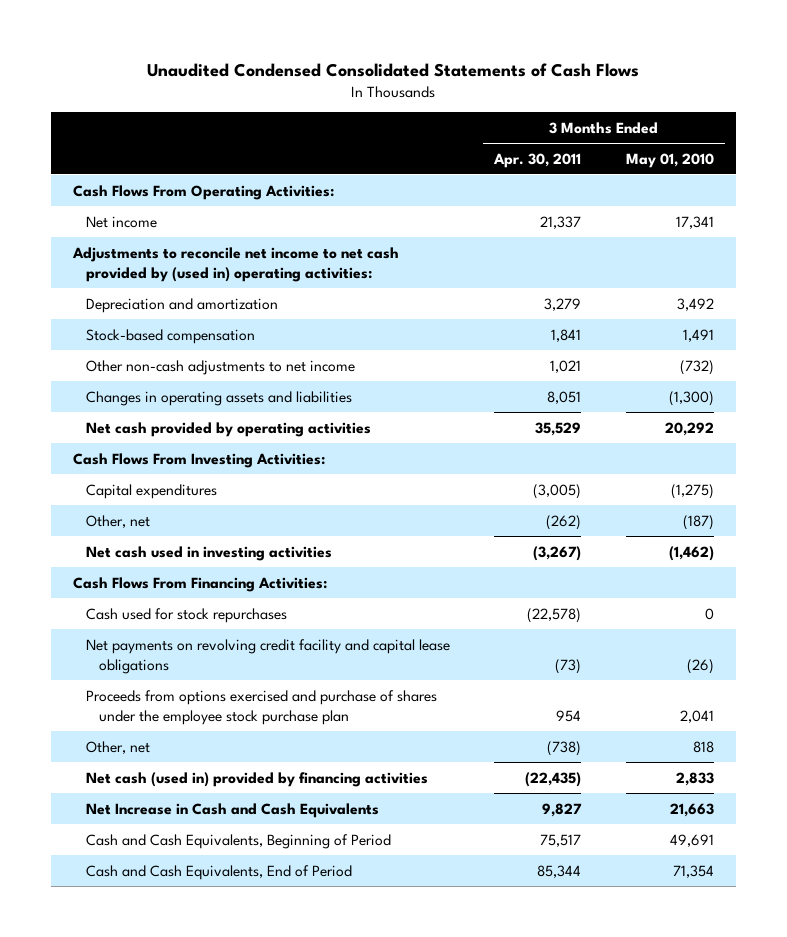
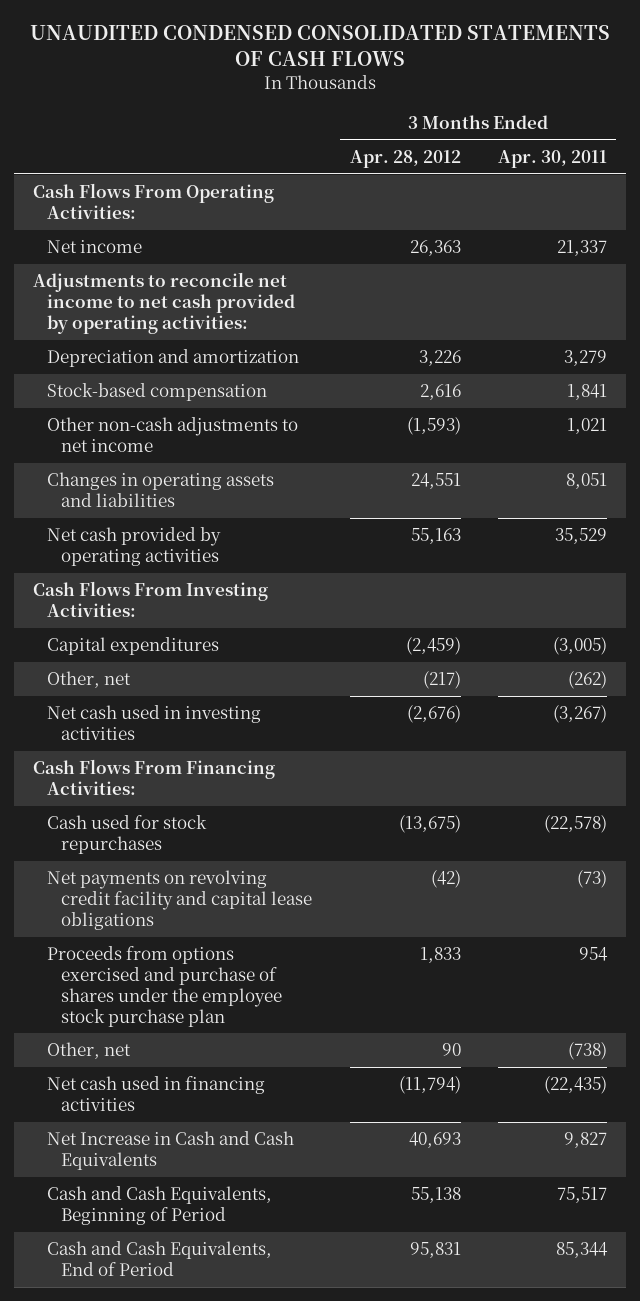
[147,62,640,77] Unaudited Condensed Consolidated Statements of Cash Flows -> [29,25,610,67] UNAUDITED CONDENSED CONSOLIDATED STATEMENTS OF CASH FLOWS
[625,152,714,168] May 01, 2010 -> none
none -> [349,149,461,168] Apr. 28, 2012
[72,246,400,282] Adjustments to reconcile net income to net cash provided by (used in) operating activities: -> [32,272,296,334] Adjustments to reconcile net income to net cash provided by operating activities:
[86,771,429,787] Net cash (used in) provided by financing activities -> [47,1076,266,1111] Net cash used in financing activities

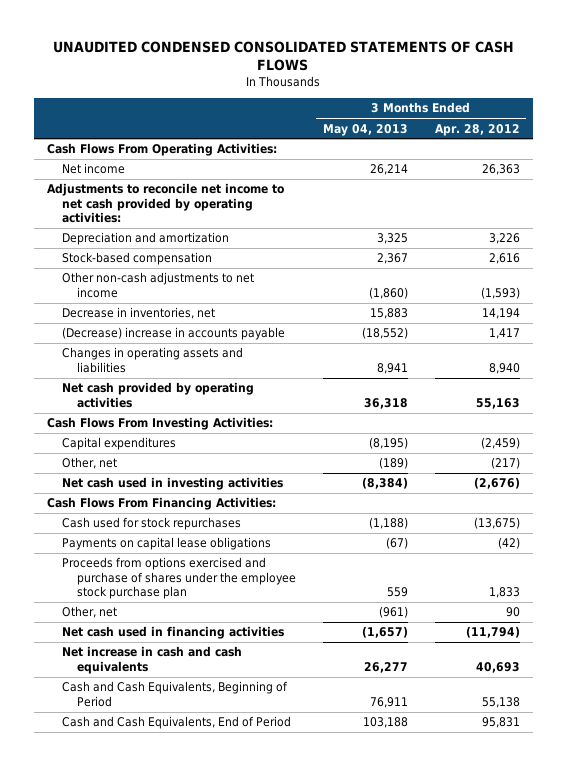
[498,149,608,168] Apr. 30, 2011 -> none
none -> [322,123,408,136] May 04, 2013
none -> [62,307,216,320] Decrease in inventories, net
none -> [62,327,286,341] (Decrease) increase in accounts payable
[410,473,461,490] 24,551 -> [488,362,520,374] 8,940
[47,870,313,930] Net payments on revolving credit facility and capital lease obligations -> [62,537,272,551] Payments on capital lease obligations
[47,1131,295,1170] Net Increase in Cash and Cash Equivalents -> [62,646,243,674] Net increase in cash and cash equivalents

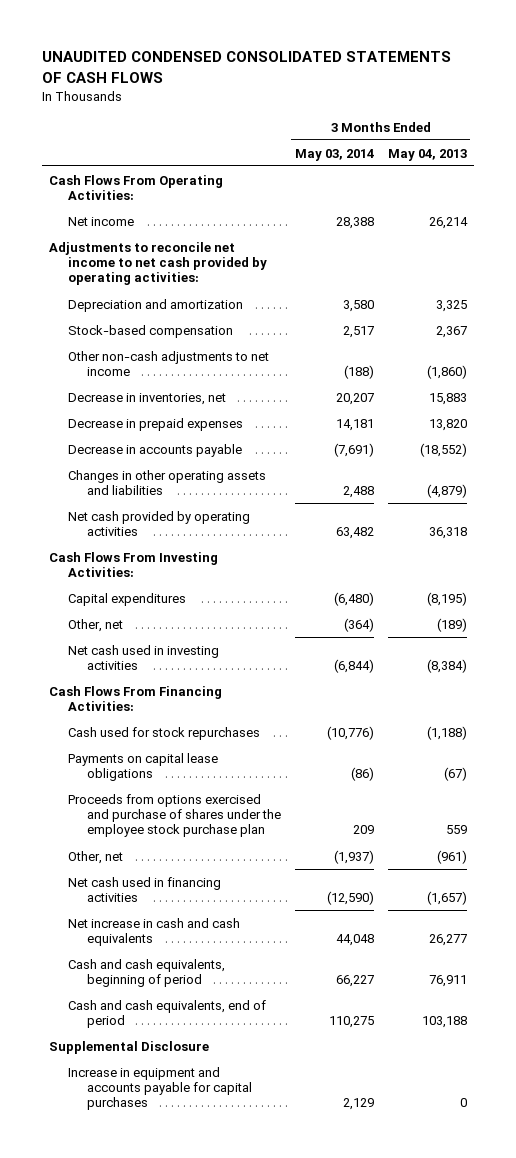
[434,123,520,136] Apr. 28, 2012 -> none
none -> [294,148,374,161] May 03, 2014
none -> [67,417,243,431] Decrease in prepaid expenses
[62,327,286,341] (Decrease) increase in accounts payable -> [67,443,242,457] Decrease in accounts payable
[62,347,244,373] Changes in operating assets and liabilities -> [67,469,266,495] Changes in other operating assets and liabilities
[376,362,408,374] 8,941 -> [426,483,467,498] (4,879)
[62,681,289,707] Cash and Cash Equivalents, Beginning of Period -> [67,958,225,987] Cash and cash equivalents, beginning of period
[62,716,292,730] Cash and Cash Equivalents, End of Period -> [67,999,266,1028] Cash and cash equivalents, end of period
none -> [48,1040,209,1054] Supplemental Disclosure
none -> [67,1066,252,1111] Increase in equipment and accounts payable for capital purchases

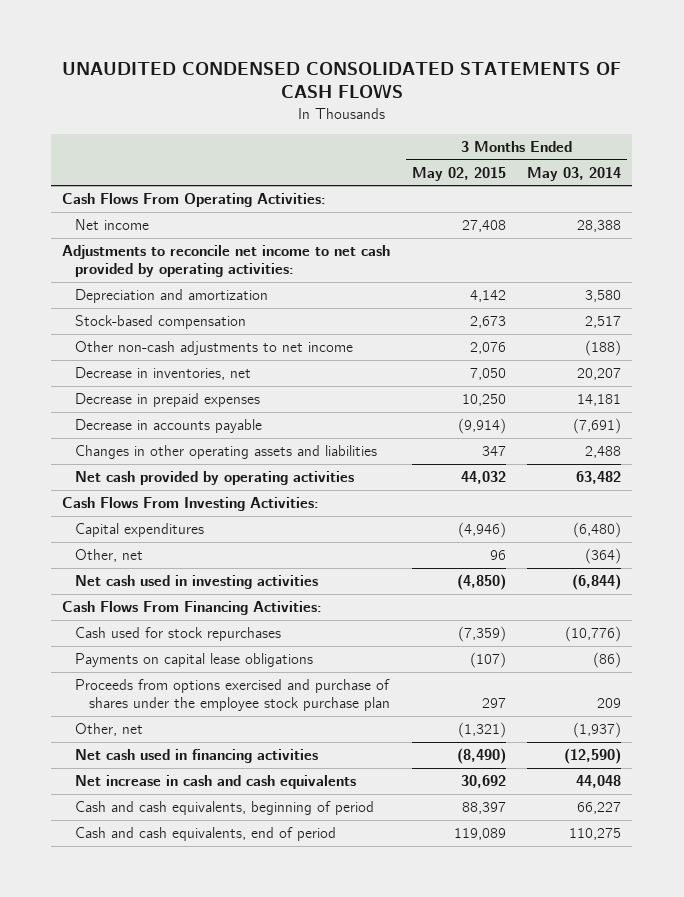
[387,148,467,161] May 04, 2013 -> none
none -> [411,166,506,181] May 02, 2015
[48,1040,209,1054] Supplemental Disclosure -> none
[67,1066,252,1111] Increase in equipment and accounts payable for capital purchases -> none

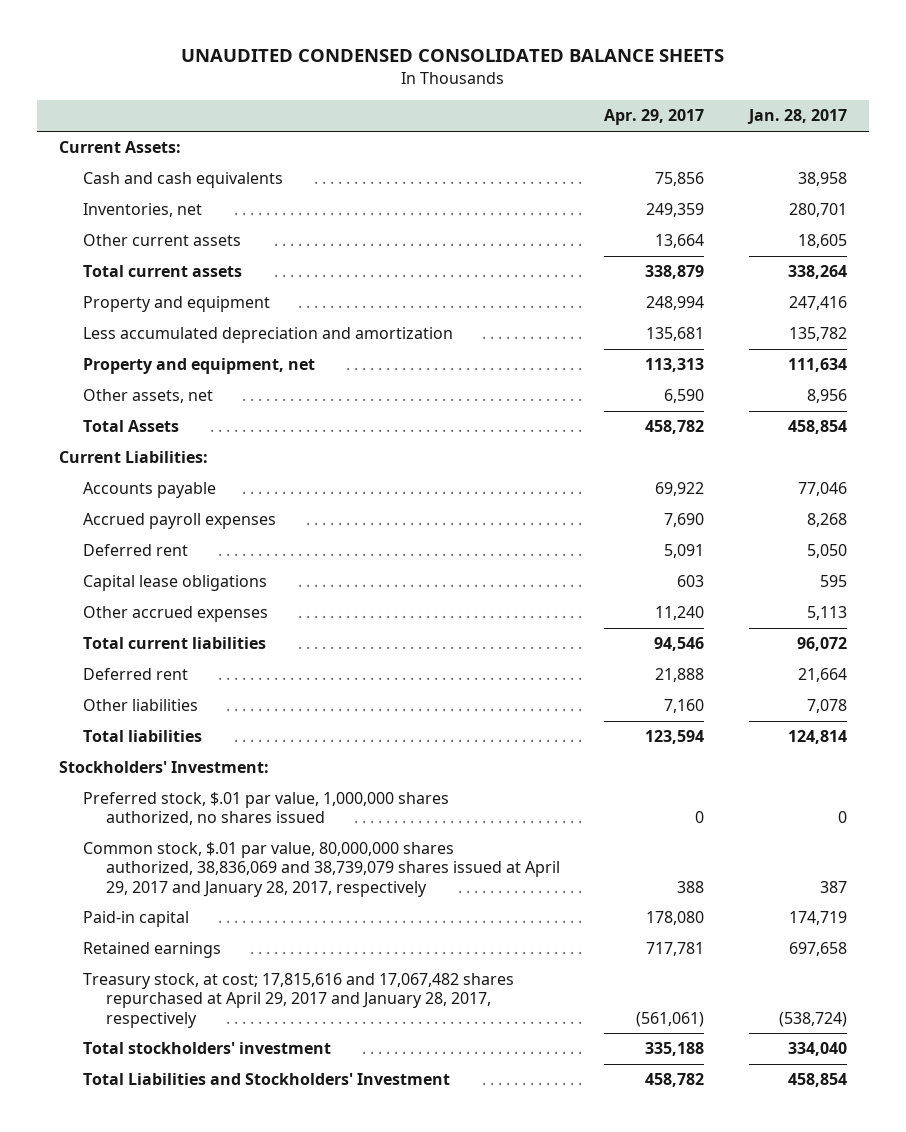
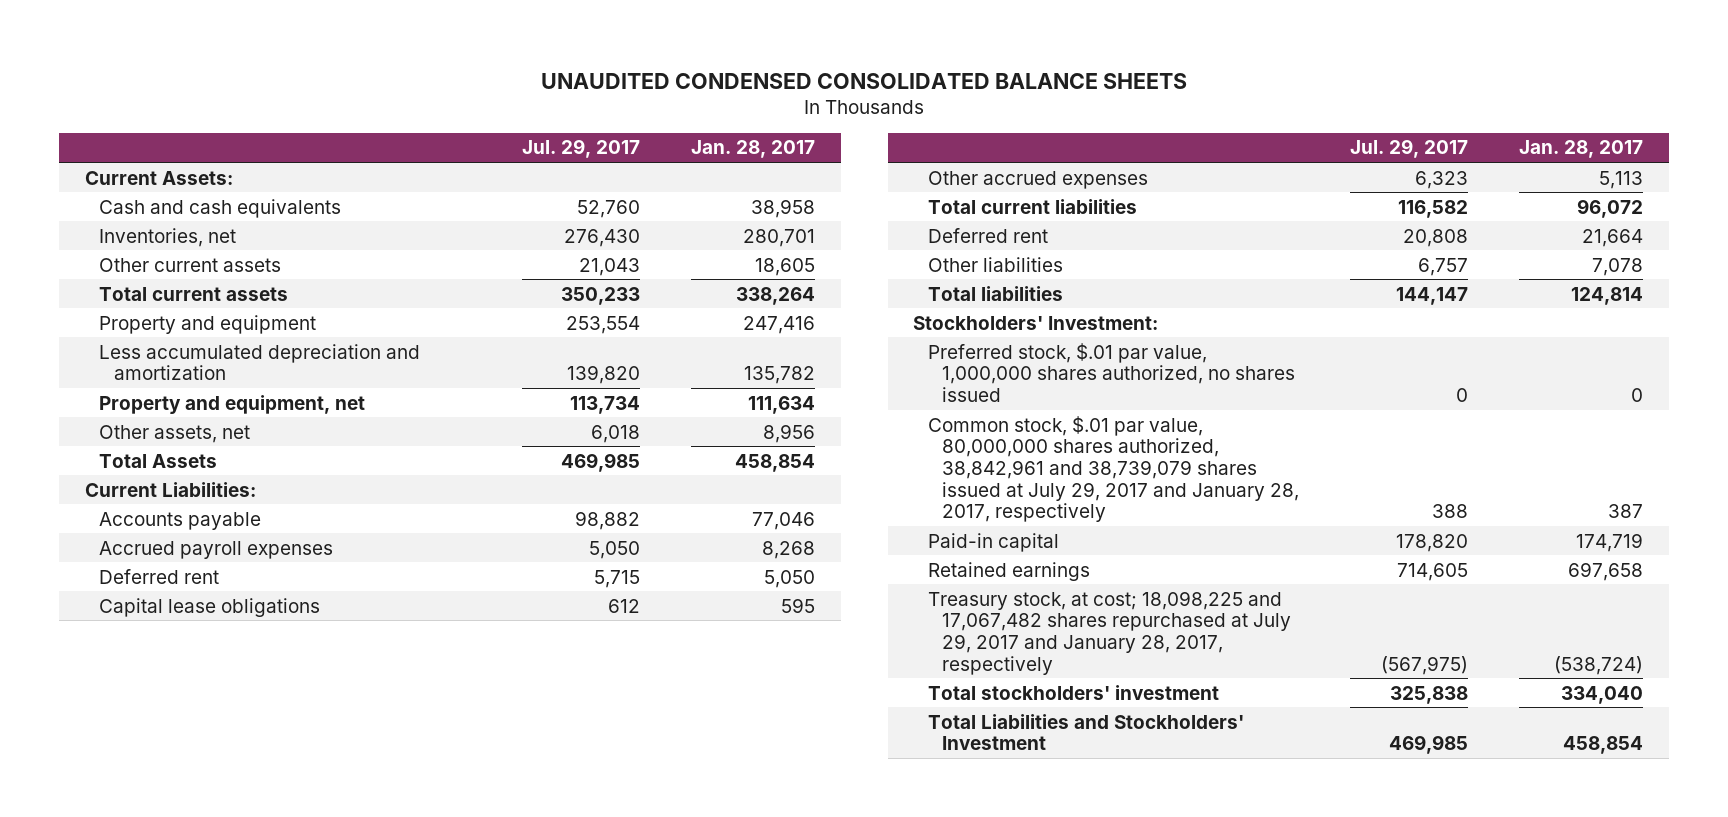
[604,109,705,126] Apr. 29, 2017 -> none
none -> [522,139,641,159] Jul. 29, 2017
[82,842,561,897] Common stock, $.01 par value, 80,000,000 shares authorized, 38,836,069 and 38,739,079 shares issued at April 29, 2017 and January 28, 2017, respectively -> [927,415,1300,523] Common stock, $.01 par value, 80,000,000 shares authorized, 38,842,961 and 38,739,079 shares issued at July 29, 2017 and January 28, 2017, respectively
[82,973,514,1028] Treasury stock, at cost; 17,815,616 and 17,067,482 shares repurchased at April 29, 2017 and January 28, 2017, respectively -> [927,590,1292,675] Treasury stock, at cost; 18,098,225 and 17,067,482 shares repurchased at July 29, 2017 and January 28, 2017, respectively

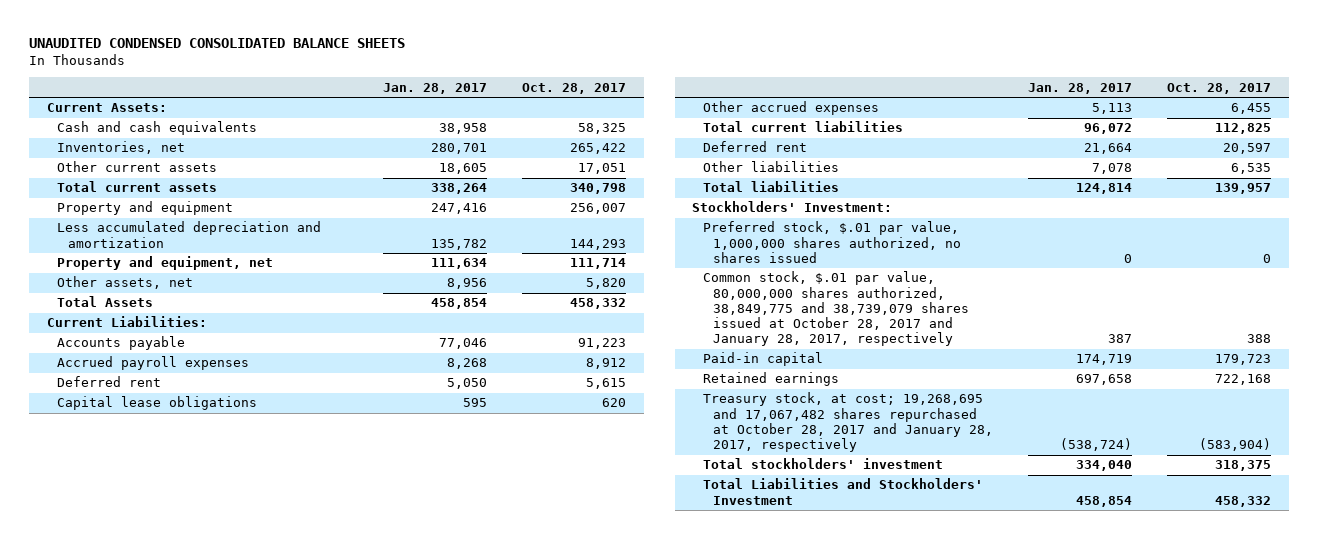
[522,139,641,159] Jul. 29, 2017 -> none
none -> [522,82,627,94] Oct. 28, 2017
[927,415,1300,523] Common stock, $.01 par value, 80,000,000 shares authorized, 38,842,961 and 38,739,079 shares issued at July 29, 2017 and January 28, 2017, respectively -> [702,271,969,347] Common stock, $.01 par value, 80,000,000 shares authorized, 38,849,775 and 38,739,079 shares issued at October 28, 2017 and January 28, 2017, respectively
[927,590,1292,675] Treasury stock, at cost; 18,098,225 and 17,067,482 shares repurchased at July 29, 2017 and January 28, 2017, respectively -> [702,392,993,453] Treasury stock, at cost; 19,268,695 and 17,067,482 shares repurchased at October 28, 2017 and January 28, 2017, respectively

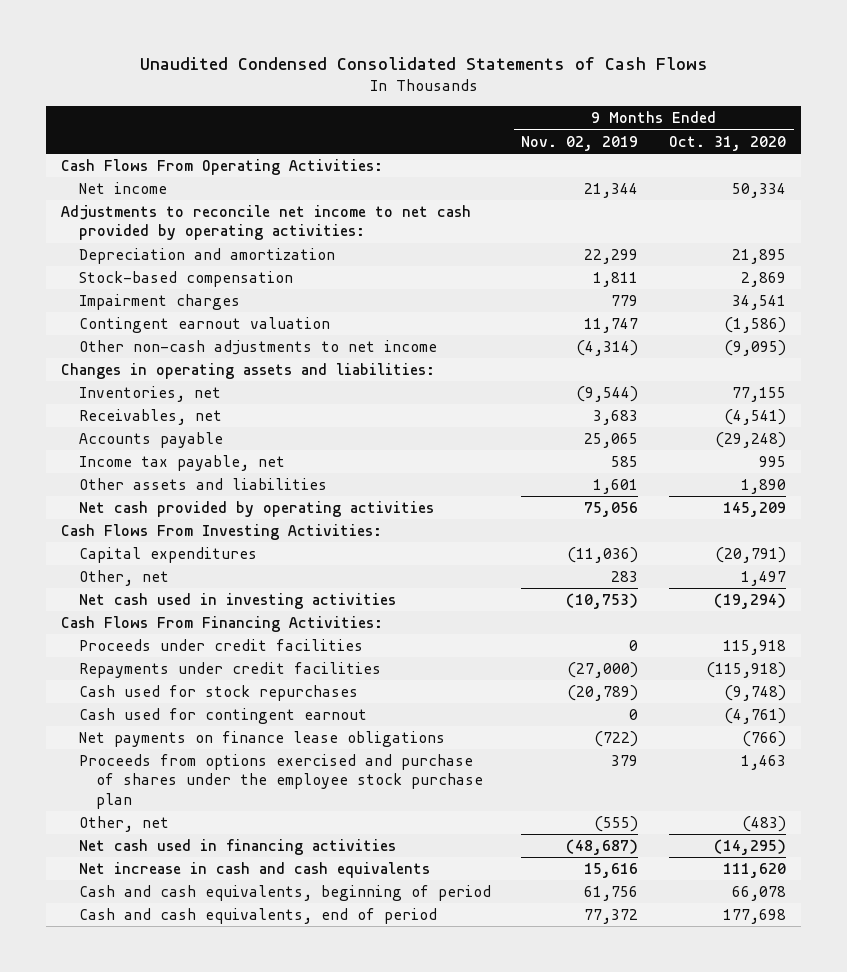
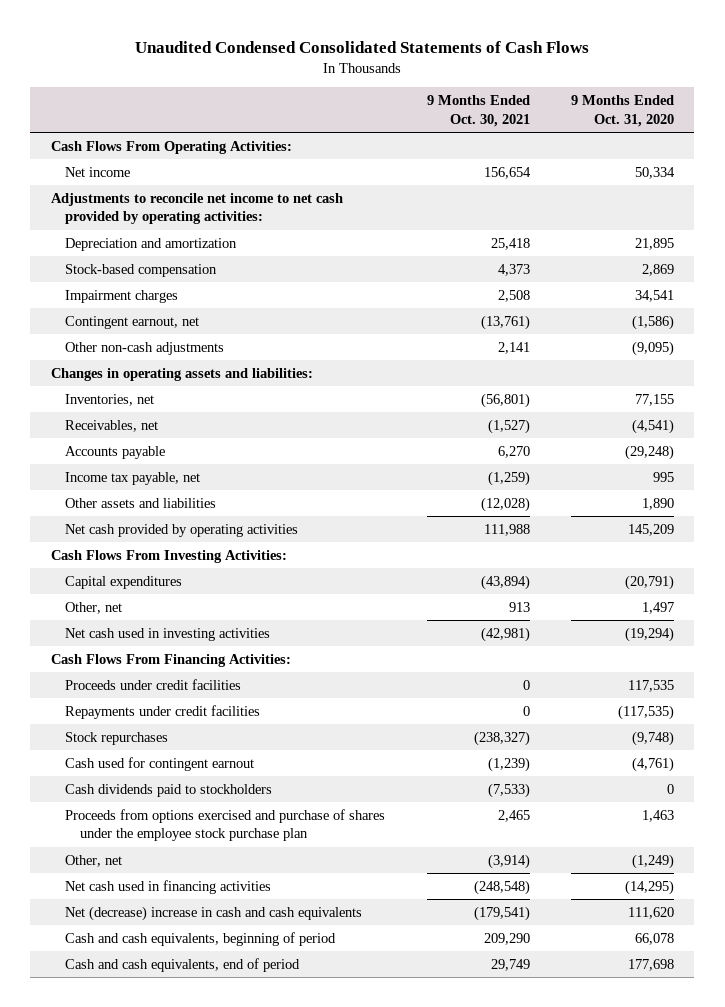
[521,135,639,151] Nov. 02, 2019 -> none
none -> [426,95,530,127] 9 Months Ended Oct. 30, 2021
[78,317,330,334] Contingent earnout valuation -> [65,315,200,329] Contingent earnout, net
[78,340,437,356] Other non-cash adjustments to net income -> [65,341,225,355] Other non-cash adjustments
[723,640,787,656] 115,918 -> [627,679,674,692] 117,535
[706,662,787,679] (115,918) -> [617,704,674,720] (117,535)
[78,685,358,702] Cash used for stock repurchases -> [65,731,169,745] Stock repurchases
[78,731,445,748] Net payments on finance lease obligations -> none
none -> [65,783,273,797] Cash dividends paid to stockholders
[742,816,787,833] (483) -> [631,853,674,869] (1,249)
[78,862,430,879] Net increase in cash and cash equivalents -> [65,905,363,921] Net (decrease) increase in cash and cash equivalents

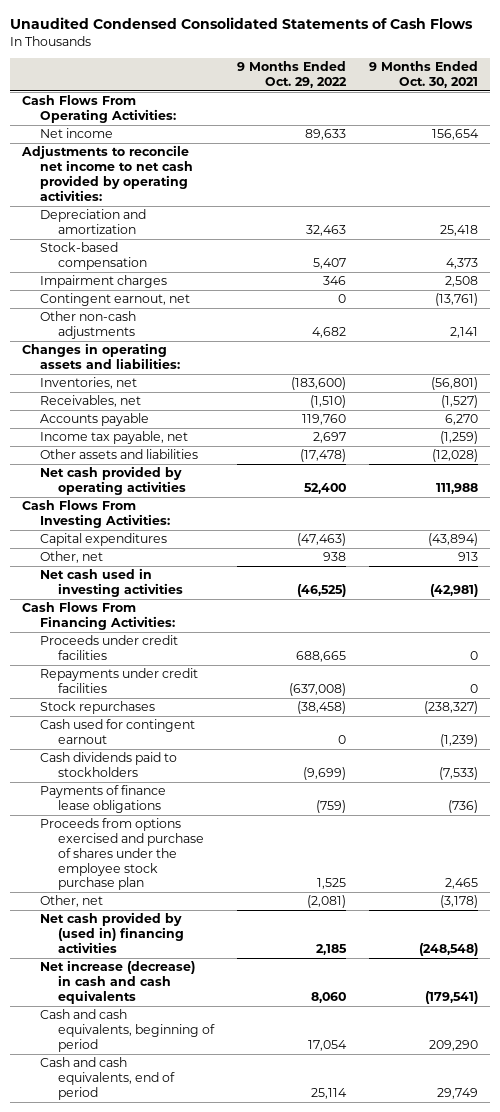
[570,95,674,127] 9 Months Ended Oct. 31, 2020 -> none
none -> [236,61,347,89] 9 Months Ended Oct. 29, 2022
none -> [39,785,166,814] Payments of finance lease obligations
[487,853,530,869] (3,914) -> [440,895,479,909] (3,178)
[65,879,272,894] Net cash used in financing activities -> [39,912,184,953] Net cash provided by (used in) financing activities
[65,905,363,921] Net (decrease) increase in cash and cash equivalents -> [39,960,195,1004] Net increase (decrease) in cash and cash equivalents

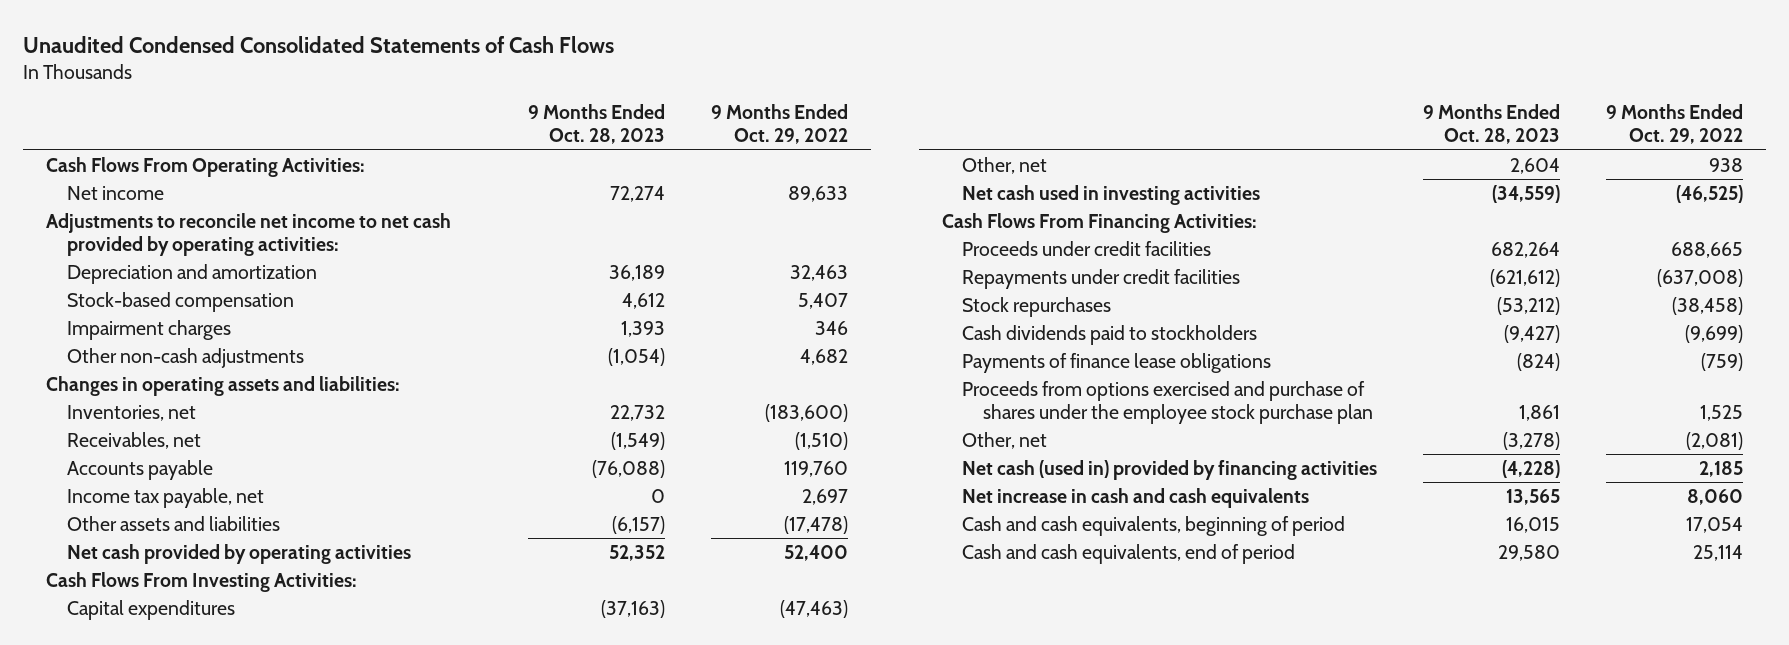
[369,61,479,89] 9 Months Ended Oct. 30, 2021 -> none
none -> [527,104,665,145] 9 Months Ended Oct. 28, 2023
[39,293,190,307] Contingent earnout, net -> none
[39,719,195,745] Cash used for contingent earnout -> none
[39,912,184,953] Net cash provided by (used in) financing activities -> [962,459,1378,480] Net cash (used in) provided by financing activities
[39,960,195,1004] Net increase (decrease) in cash and cash equivalents -> [962,487,1310,508] Net increase in cash and cash equivalents

